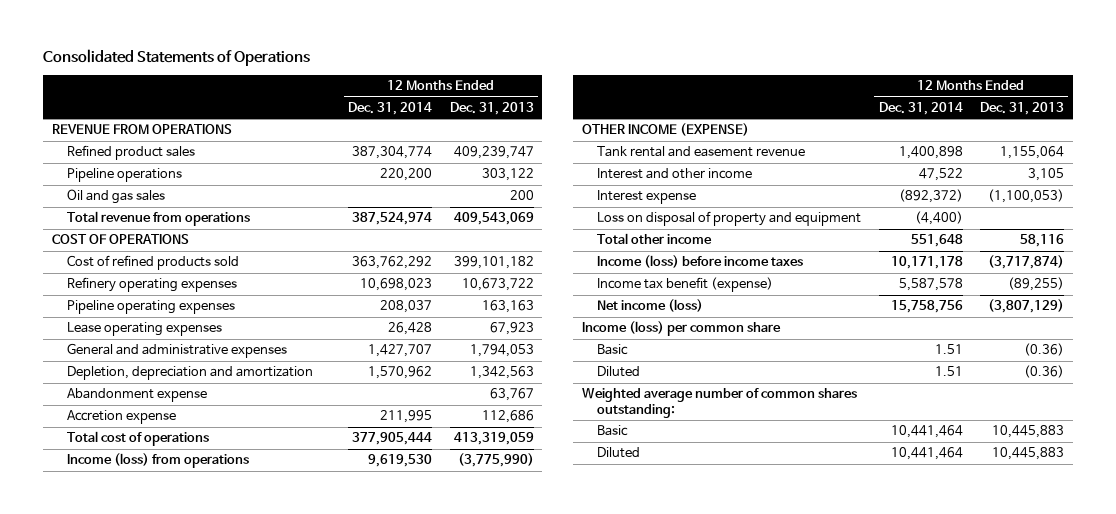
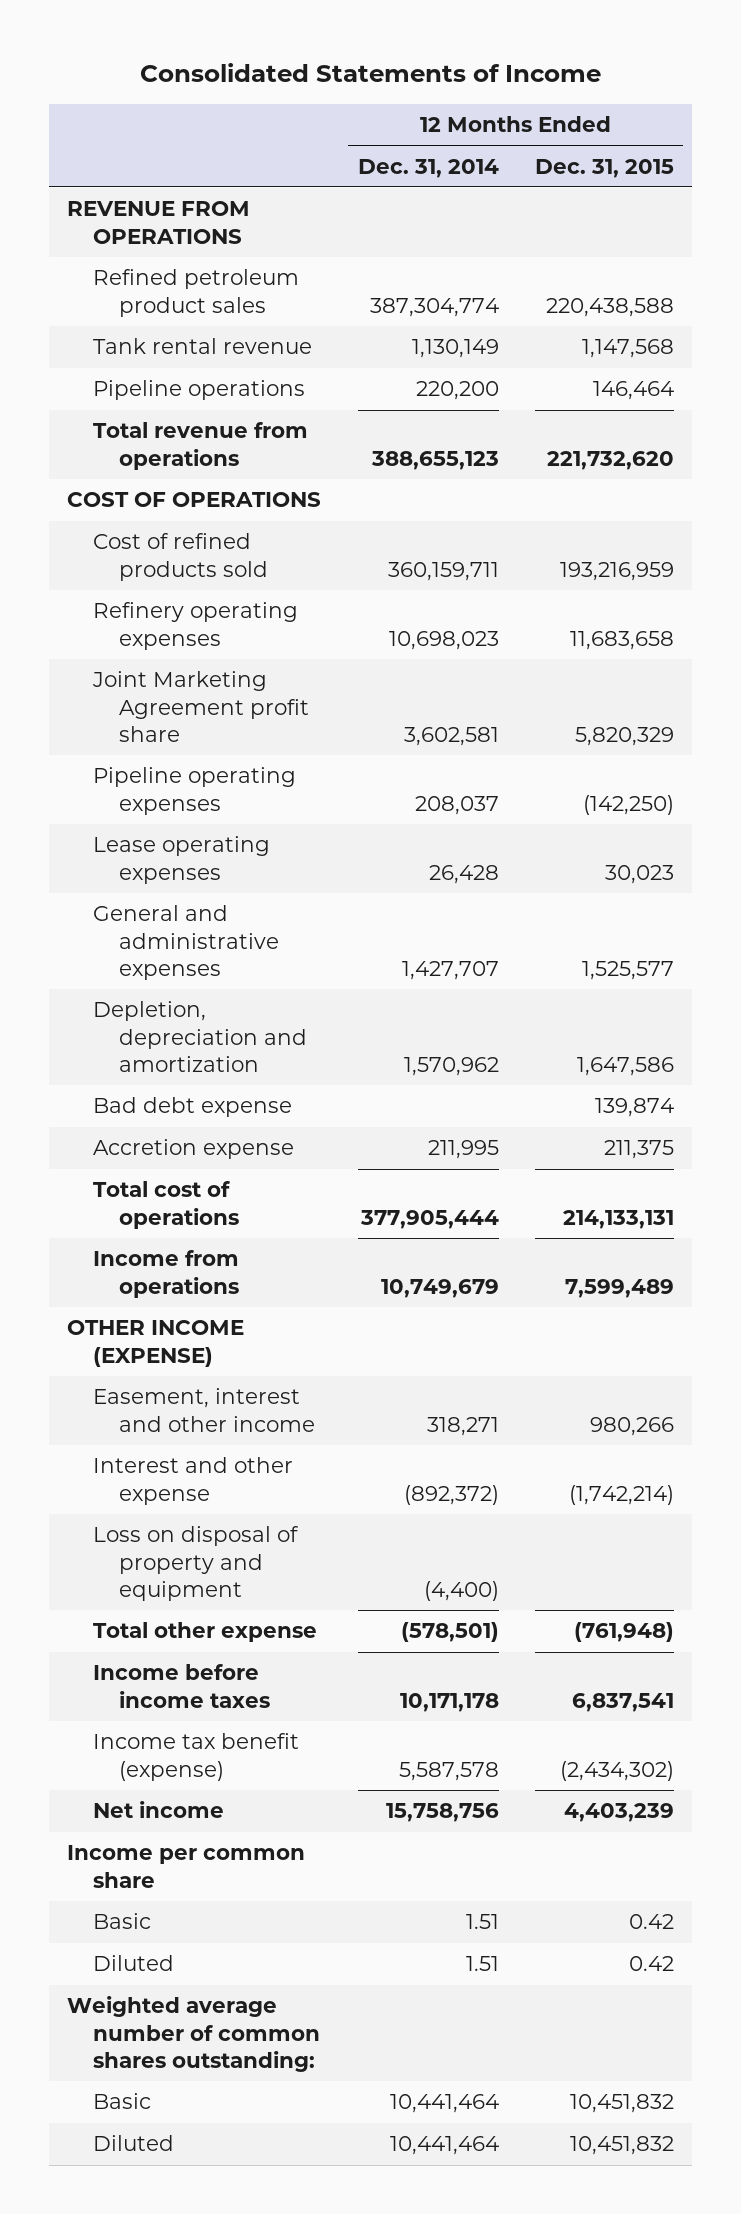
[42,49,310,67] Consolidated Statements of Operations -> [139,63,601,83] Consolidated Statements of Income
[449,101,534,115] Dec. 31, 2013 -> none
none -> [534,158,674,178] Dec. 31, 2015
[66,145,195,161] Refined product sales -> [92,269,299,317] Refined petroleum product sales
none -> [92,338,312,355] Tank rental revenue
[66,189,165,205] Oil and gas sales -> none
[352,212,433,226] 387,524,974 -> [370,450,499,470] 388,655,123
[352,256,433,270] 363,762,292 -> [387,561,499,581] 360,159,711
none -> [91,671,309,742] Joint Marketing Agreement profit share
[66,388,207,403] Abandonment expense -> none
none -> [92,1097,292,1118] Bad debt expense
[66,453,249,469] Income (loss) from operations -> [92,1250,239,1298] Income from operations
[368,454,433,468] 9,619,530 -> [380,1278,499,1298] 10,749,679
[597,146,806,158] Tank rental and easement revenue -> none
[597,168,753,180] Interest and other income -> [92,1388,315,1432] Easement, interest and other income
[918,168,963,182] 47,522 -> [426,1416,499,1436] 318,271
[597,190,697,205] Interest expense -> [92,1457,293,1505] Interest and other expense
[597,233,713,245] Total other income -> [92,1622,317,1643] Total other expense
[910,234,963,248] 551,648 -> [400,1622,499,1643] (578,501)
[597,255,804,269] Income (loss) before income taxes -> [92,1664,270,1708] Income before income taxes
[597,299,704,313] Net income (loss) -> [92,1801,224,1819] Net income
[582,321,782,337] Income (loss) per common share -> [67,1845,306,1888] Income per common share

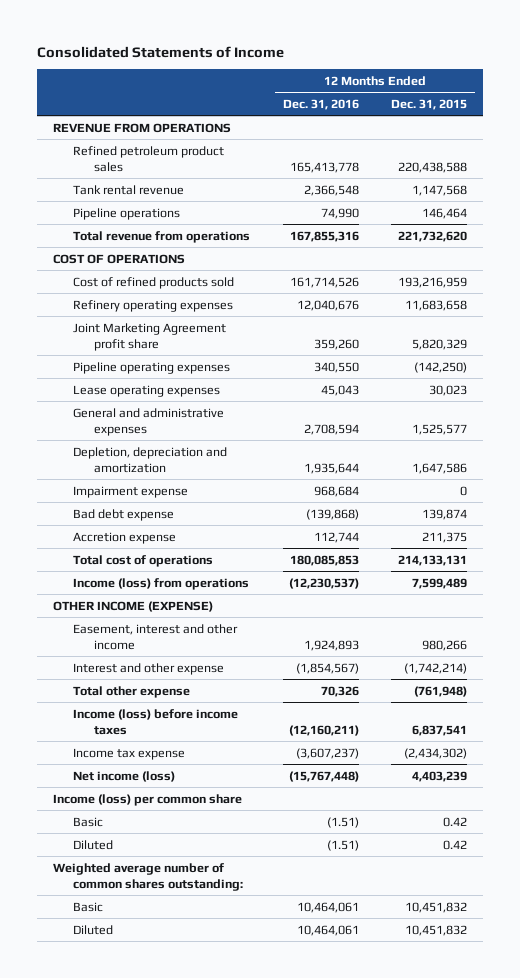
[357,158,499,178] Dec. 31, 2014 -> none
none -> [282,98,359,110] Dec. 31, 2016
none -> [73,485,189,498] Impairment expense
[92,1250,239,1298] Income from operations -> [73,577,250,590] Income (loss) from operations
[92,1526,299,1601] Loss on disposal of property and equipment -> none
[92,1664,270,1708] Income before income taxes -> [73,708,239,735] Income (loss) before income taxes
[92,1733,299,1781] Income tax benefit (expense) -> [73,747,186,760] Income tax expense
[92,1801,224,1819] Net income -> [73,770,176,782] Net income (loss)
[67,1845,306,1888] Income per common share -> [53,793,243,806] Income (loss) per common share

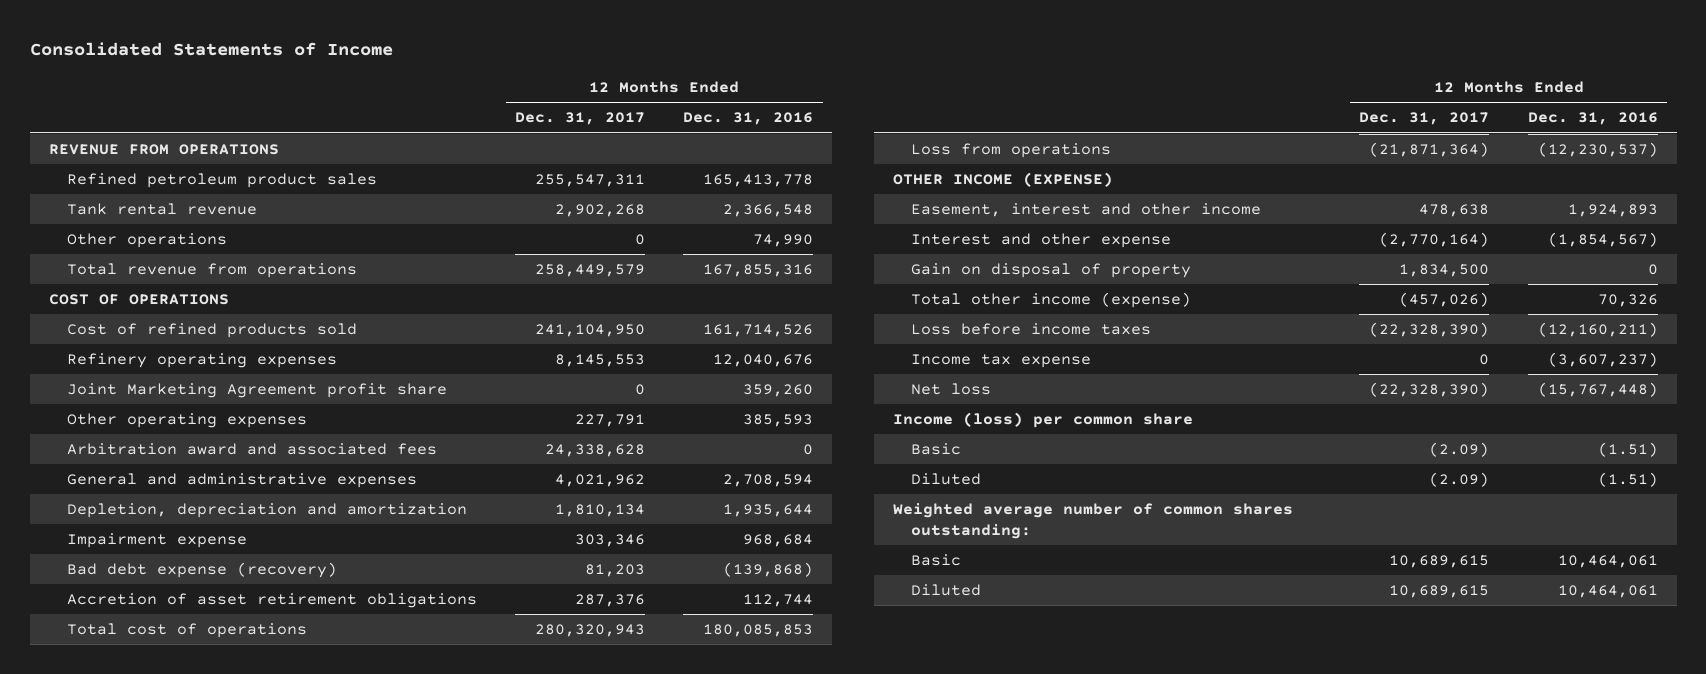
[391,98,468,110] Dec. 31, 2015 -> none
none -> [515,112,646,126] Dec. 31, 2017
[73,207,181,220] Pipeline operations -> [66,233,227,249] Other operations
[73,384,221,397] Lease operating expenses -> none
[73,361,231,374] Pipeline operating expenses -> [66,413,307,429] Other operating expenses
[313,361,359,373] 340,550 -> [743,414,814,428] 385,593
none -> [66,443,437,456] Arbitration award and associated fees
[73,508,175,521] Bad debt expense -> [66,562,337,579] Bad debt expense (recovery)
[73,531,177,544] Accretion expense -> [66,593,477,609] Accretion of asset retirement obligations
[73,577,250,590] Income (loss) from operations -> [911,143,1112,159] Loss from operations
none -> [911,263,1192,279] Gain on disposal of property
[73,685,191,698] Total other expense -> [911,292,1192,309] Total other income (expense)
[73,708,239,735] Income (loss) before income taxes -> [911,323,1152,336] Loss before income taxes
[73,770,176,782] Net income (loss) -> [911,383,992,396] Net loss

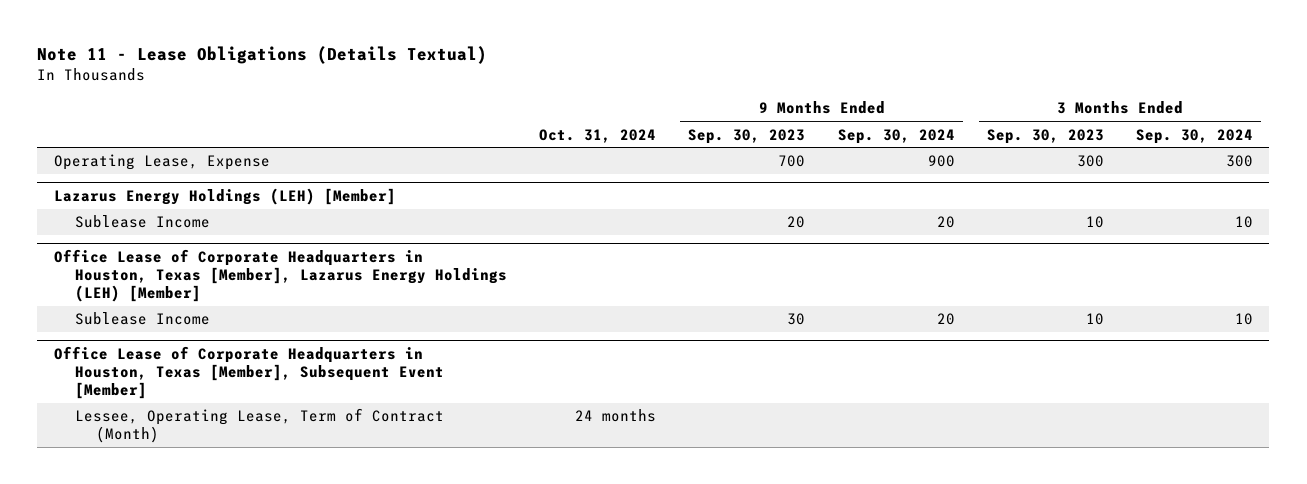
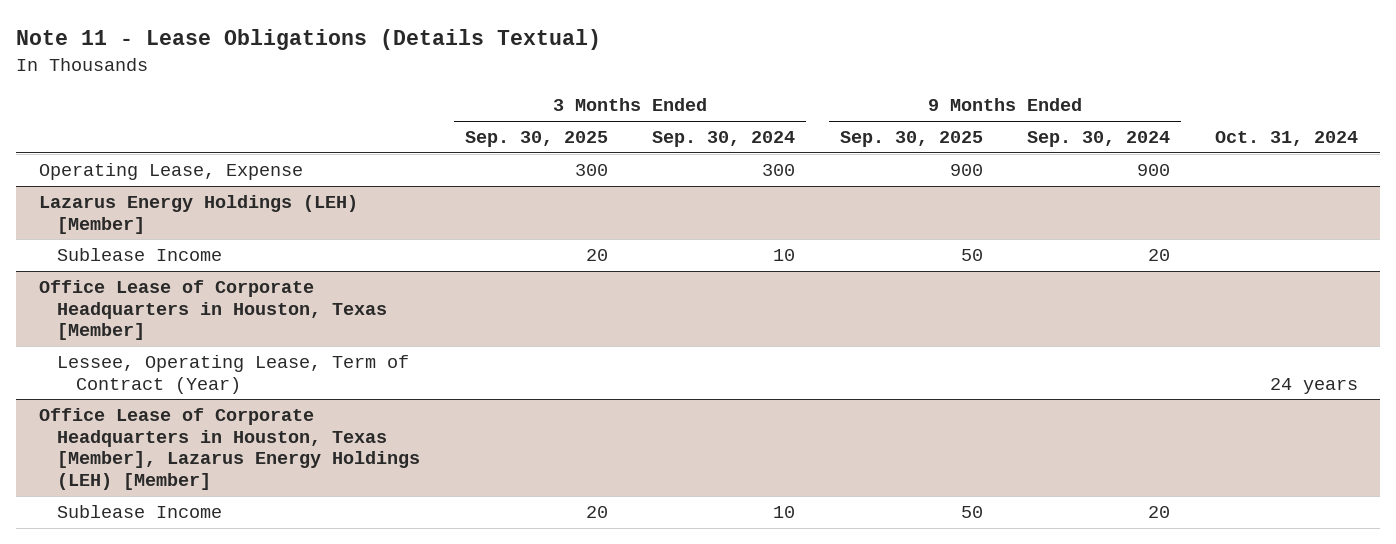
[688,128,806,144] Sep. 30, 2023 -> none
[986,128,1104,144] Sep. 30, 2023 -> none
none -> [464,131,608,148] Sep. 30, 2025
none -> [839,131,983,148] Sep. 30, 2025
none -> [38,280,388,341] Office Lease of Corporate Headquarters in Houston, Texas [Member]
none -> [57,355,410,394] Lessee, Operating Lease, Term of Contract (Year)
[53,346,444,399] Office Lease of Corporate Headquarters in Houston, Texas [Member], Subsequent Event [Member] -> none
[74,408,444,444] Lessee, Operating Lease, Term of Contract (Month) -> none

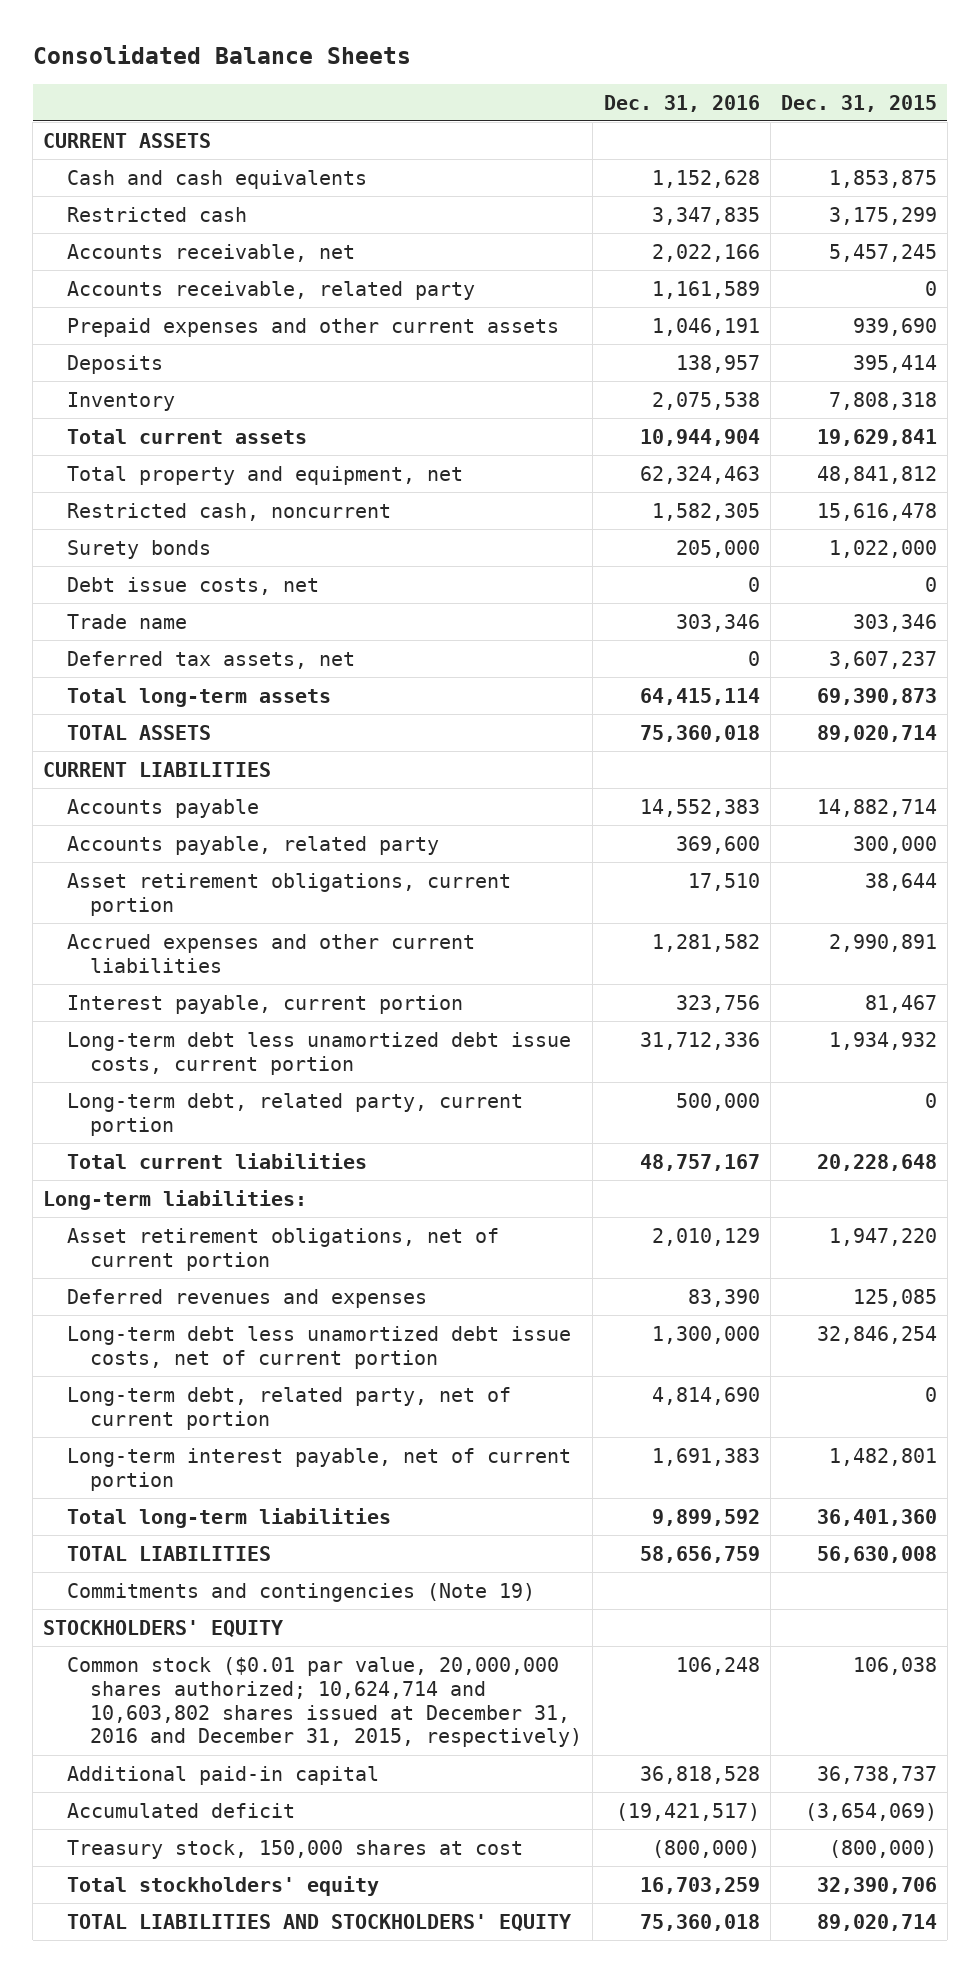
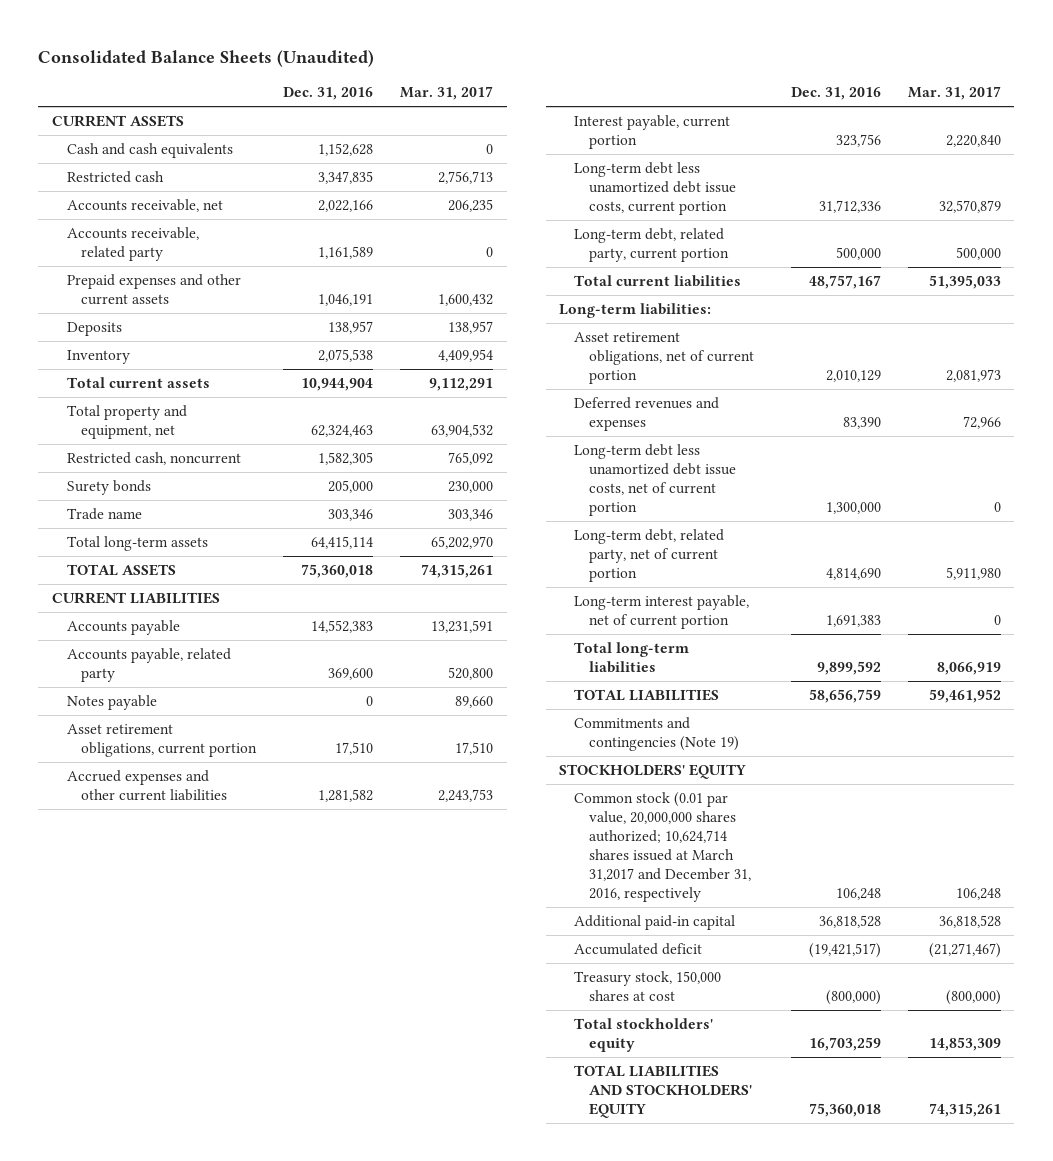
[32,44,411,64] Consolidated Balance Sheets -> [38,49,375,67] Consolidated Balance Sheets (Unaudited)
[780,94,937,112] Dec. 31, 2015 -> none
none -> [400,86,494,101] Mar. 31, 2017
[66,576,319,595] Debt issue costs, net -> none
[66,650,355,669] Deferred tax assets, net -> none
none -> [66,694,157,710] Notes payable
[66,1656,583,1748] Common stock ($0.01 par value, 20,000,000 shares authorized; 10,624,714 and 10,603,802 shares issued at December 31, 2016 and December 31, 2015, respectively) -> [574,791,751,903] Common stock (0.01 par value, 20,000,000 shares authorized; 10,624,714 shares issued at March 31,2017 and December 31, 2016, respectively

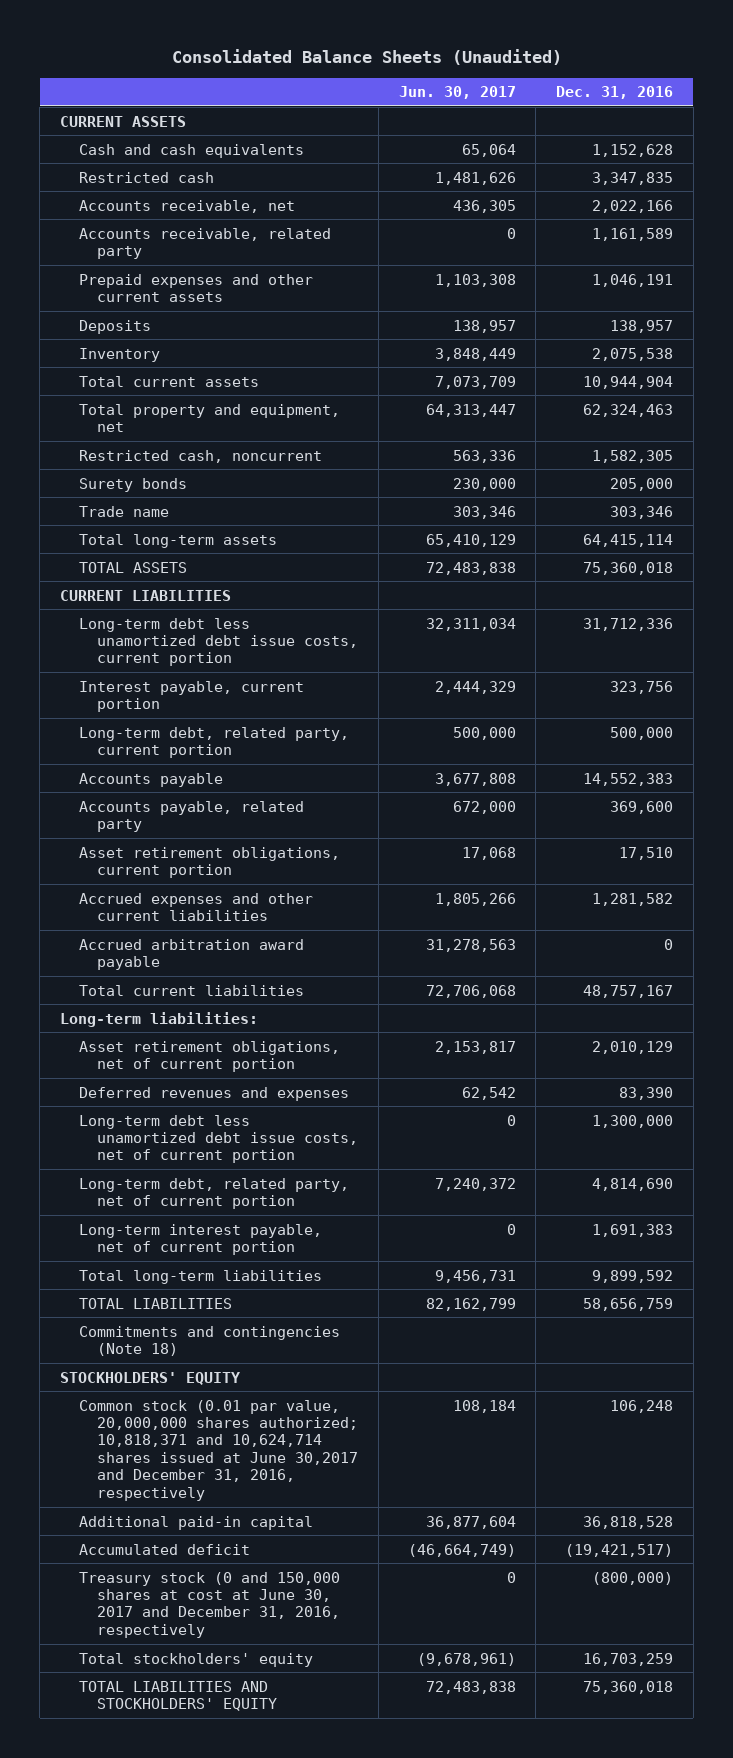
[400,86,494,101] Mar. 31, 2017 -> none
none -> [398,86,516,100] Jun. 30, 2017
[574,161,736,216] Long-term debt less unamortized debt issue costs, current portion -> [78,617,359,667] Long-term debt less unamortized debt issue costs, current portion
[574,114,731,150] Interest payable, current portion -> [78,680,304,713] Interest payable, current portion
[574,227,729,263] Long-term debt, related party, current portion -> [78,726,349,759] Long-term debt, related party, current portion
[66,694,157,710] Notes payable -> none
none -> [78,938,304,971] Accrued arbitration award payable
[574,716,739,752] Commitments and contingencies (Note 19) -> [78,1325,340,1357] Commitments and contingencies (Note 18)
[574,791,751,903] Common stock (0.01 par value, 20,000,000 shares authorized; 10,624,714 shares issued at March 31,2017 and December 31, 2016, respectively -> [78,1399,359,1501] Common stock (0.01 par value, 20,000,000 shares authorized; 10,818,371 and 10,624,714 shares issued at June 30,2017 and December 31, 2016, respectively
[574,970,722,1002] Treasury stock, 150,000 shares at cost -> [78,1571,341,1638] Treasury stock (0 and 150,000 shares at cost at June 30, 2017 and December 31, 2016, respectively

